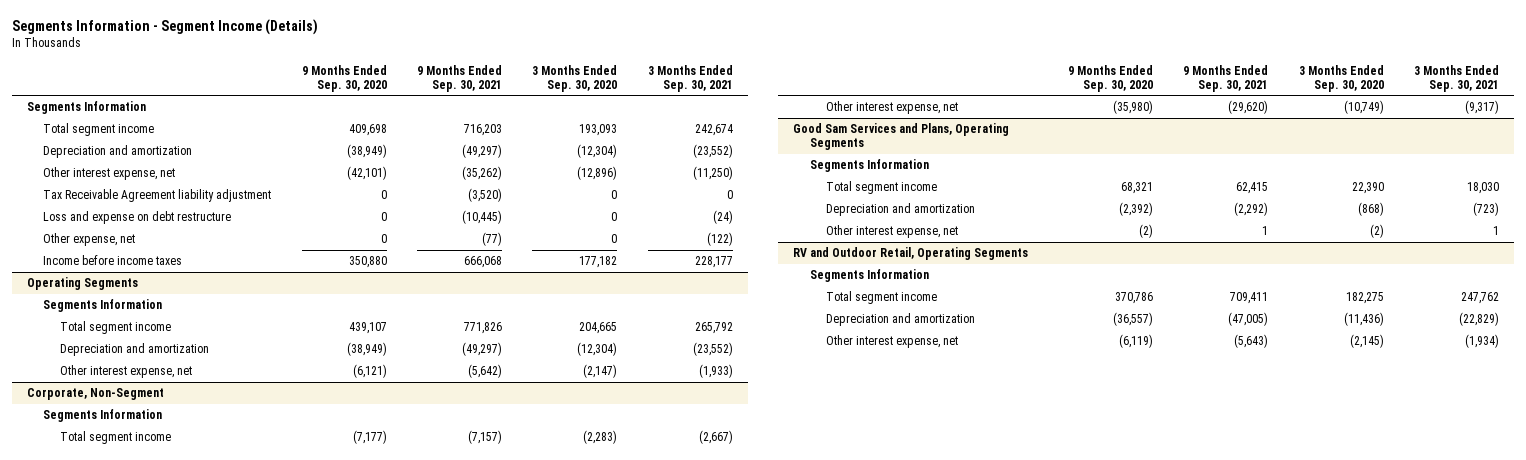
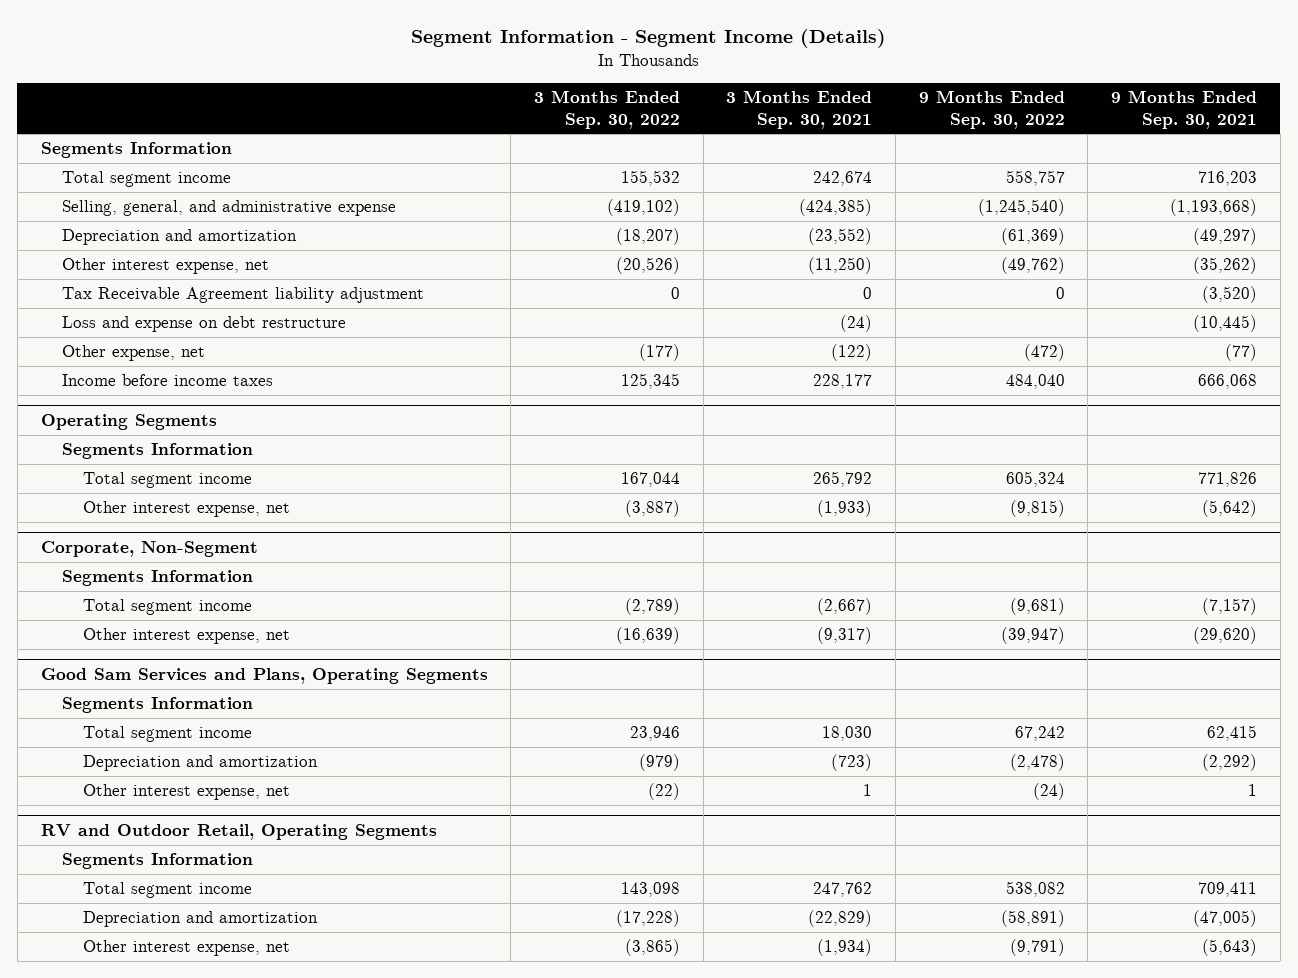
[12,18,319,35] Segments Information - Segment Income (Details) -> [410,29,886,49] Segment Information - Segment Income (Details)
[301,64,387,92] 9 Months Ended Sep. 30, 2020 -> none
[532,64,618,92] 3 Months Ended Sep. 30, 2020 -> none
none -> [534,90,681,129] 3 Months Ended Sep. 30, 2022
none -> [918,90,1065,129] 9 Months Ended Sep. 30, 2022
none -> [61,200,396,217] Selling, general, and administrative expense
[59,343,209,357] Depreciation and amortization -> none

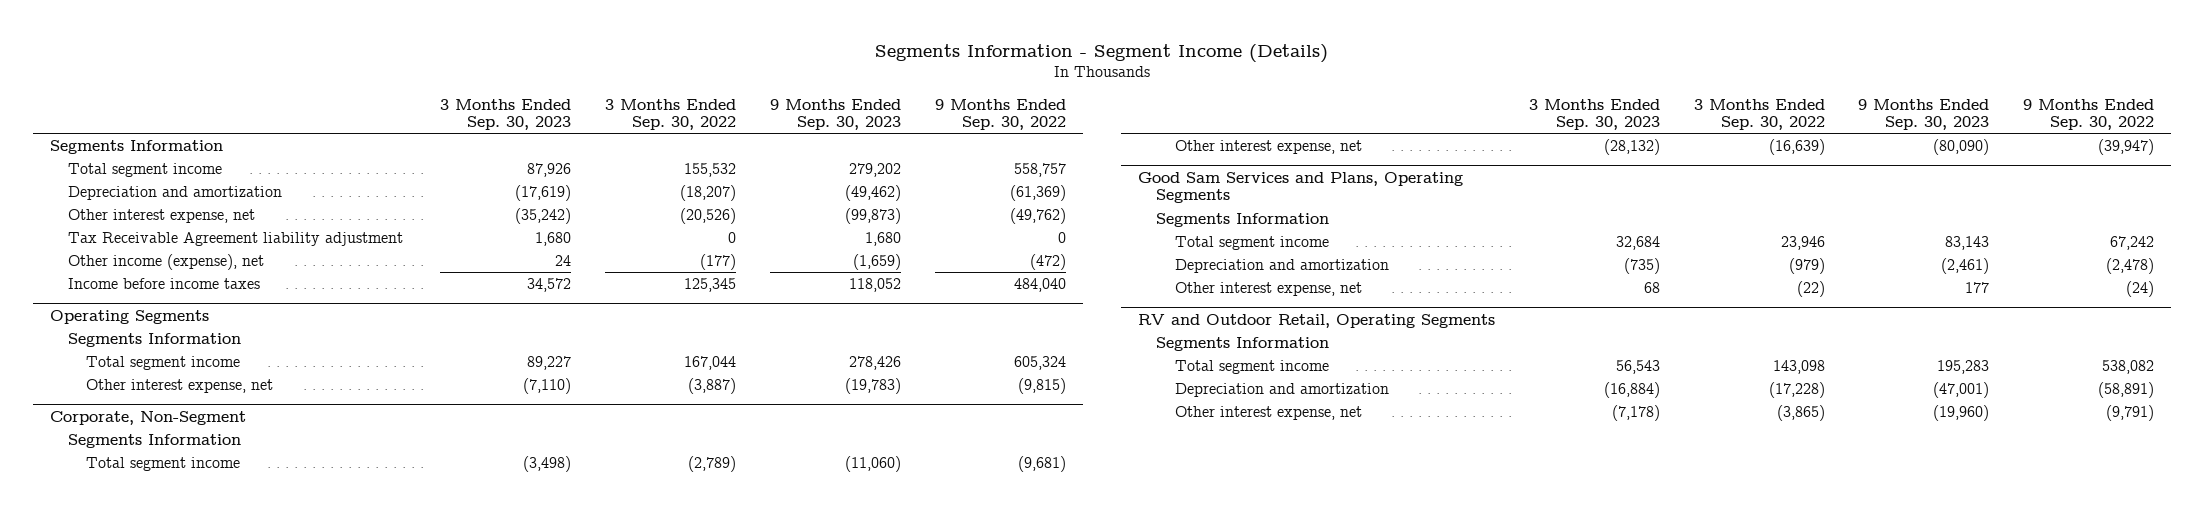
[410,29,886,49] Segment Information - Segment Income (Details) -> [874,43,1328,63] Segments Information - Segment Income (Details)
[726,90,873,129] 3 Months Ended Sep. 30, 2021 -> none
[1111,90,1258,129] 9 Months Ended Sep. 30, 2021 -> none
none -> [440,98,572,131] 3 Months Ended Sep. 30, 2023
none -> [770,98,902,131] 9 Months Ended Sep. 30, 2023
[61,200,396,217] Selling, general, and administrative expense -> none
[61,316,346,333] Loss and expense on debt restructure -> none
[61,345,205,362] Other expense, net -> [68,253,265,270] Other income (expense), net

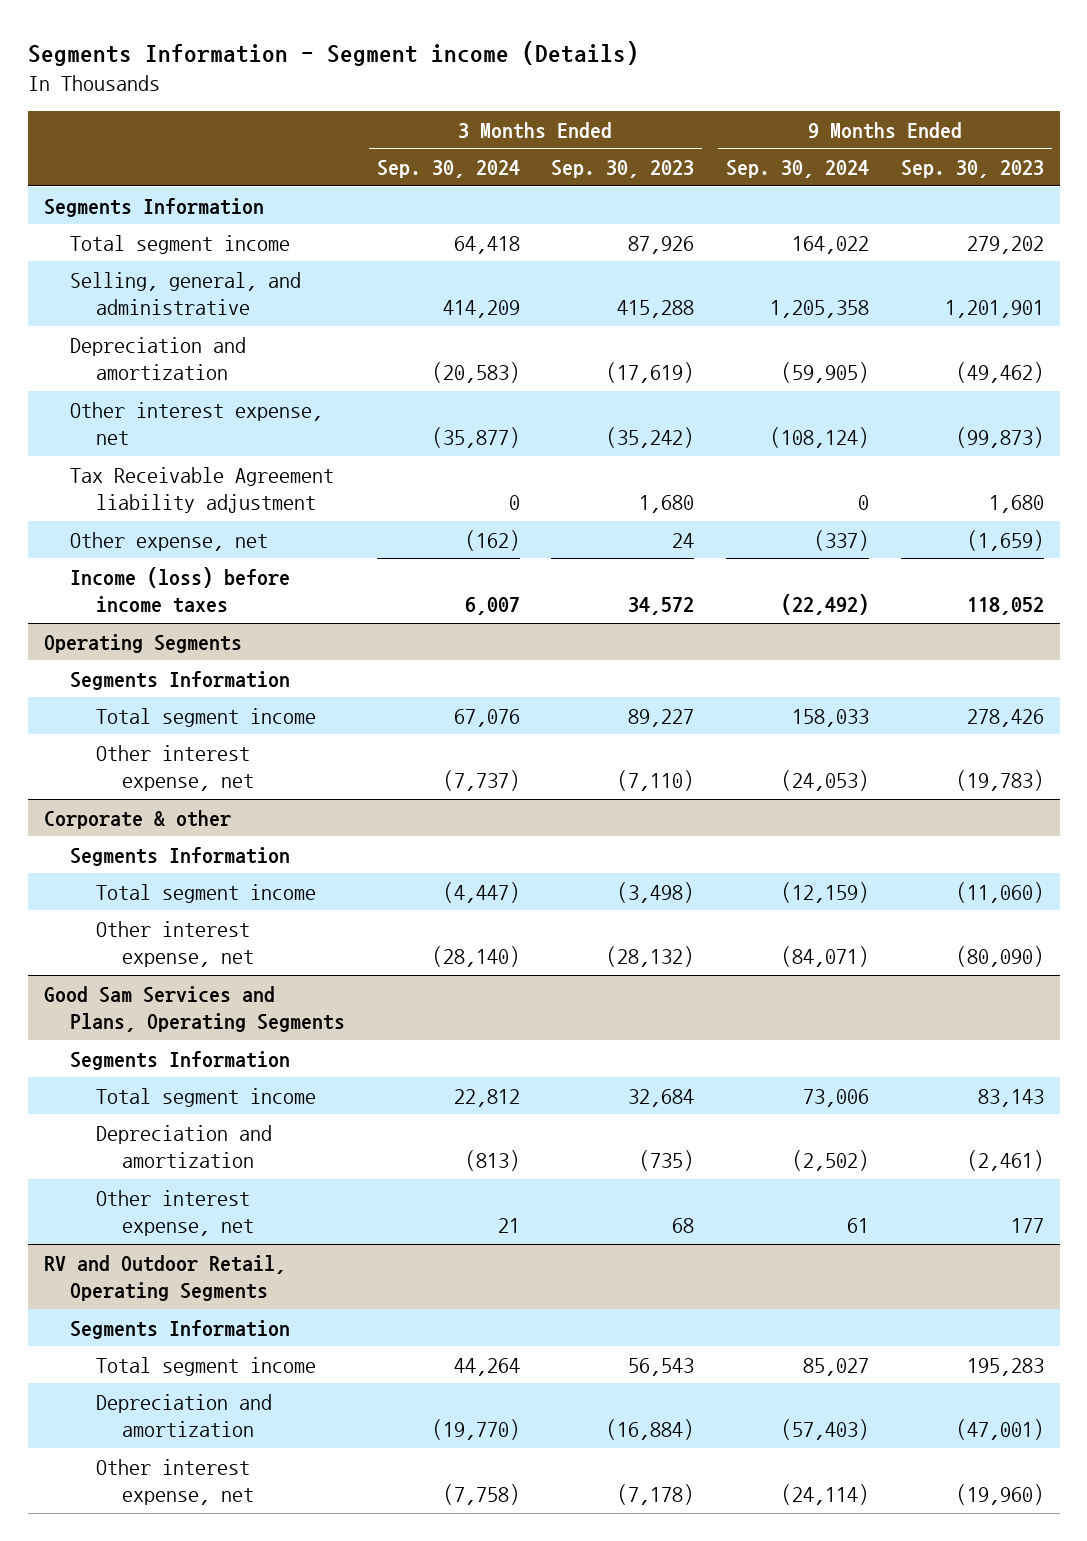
[874,43,1328,63] Segments Information - Segment Income (Details) -> [27,41,639,67] Segments Information - Segment income (Details)
[605,98,737,131] 3 Months Ended Sep. 30, 2022 -> none
[934,98,1066,131] 9 Months Ended Sep. 30, 2022 -> none
none -> [376,160,520,179] Sep. 30, 2024
none -> [726,160,870,179] Sep. 30, 2024
none -> [69,271,301,316] Selling, general, and administrative
[68,253,265,270] Other income (expense), net -> [69,531,268,551] Other expense, net
[68,277,261,289] Income before income taxes -> [69,566,290,614] Income (loss) before income taxes
[49,410,246,425] Corporate, Non-Segment -> none
none -> [43,809,231,829] Corporate & other

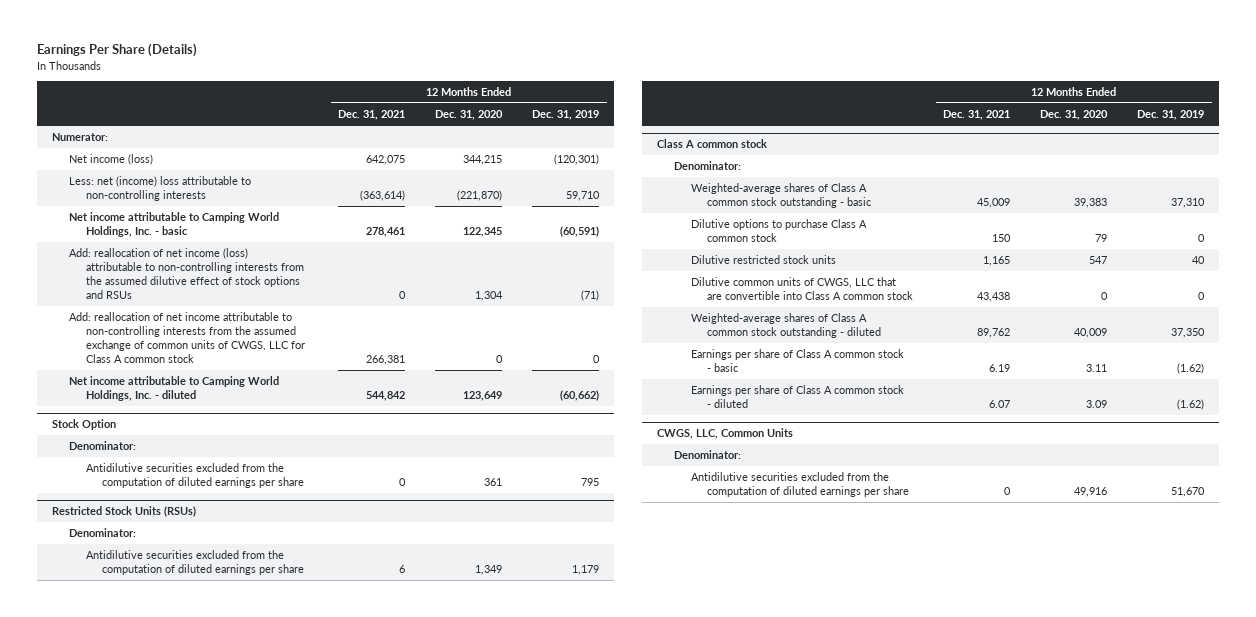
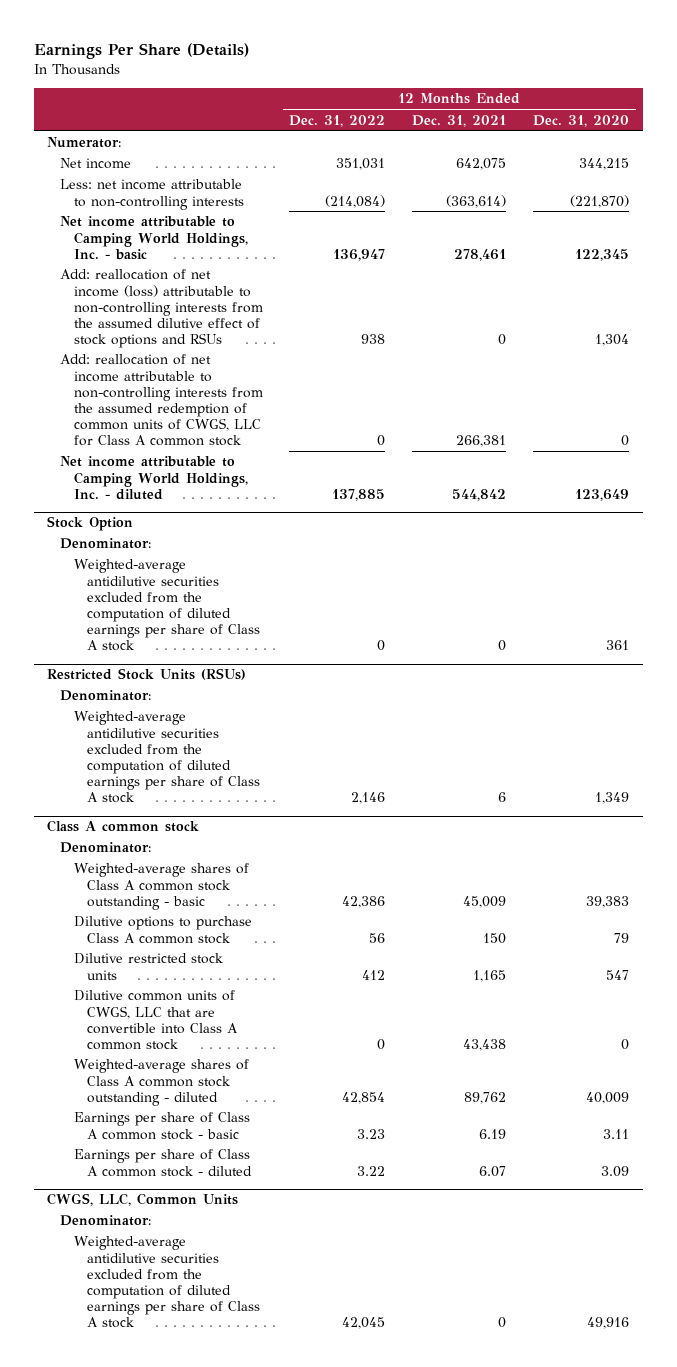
[532,110,600,121] Dec. 31, 2019 -> none
none -> [289,114,386,127] Dec. 31, 2022
[68,154,153,166] Net income (loss) -> [60,158,132,170] Net income
[68,176,251,202] Less: net (income) loss attributable to non-controlling interests -> [60,179,244,210] Less: net income attributable to non-controlling interests
[68,312,305,364] Add: reallocation of net income attributable to non-controlling interests from the assumed exchange of common units of CWGS, LLC for Class A common stock -> [60,354,263,446] Add: reallocation of net income attributable to non-controlling interests from the assumed redemption of common units of CWGS, LLC for Class A common stock
[85,463,305,489] Antidilutive securities excluded from the computation of diluted earnings per share -> [73,559,260,651] Weighted-average antidilutive securities excluded from the computation of diluted earnings per share of Class A stock
[85,550,305,576] Antidilutive securities excluded from the computation of diluted earnings per share -> [73,711,260,803] Weighted-average antidilutive securities excluded from the computation of diluted earnings per share of Class A stock
[690,472,910,498] Antidilutive securities excluded from the computation of diluted earnings per share -> [73,1236,260,1328] Weighted-average antidilutive securities excluded from the computation of diluted earnings per share of Class A stock

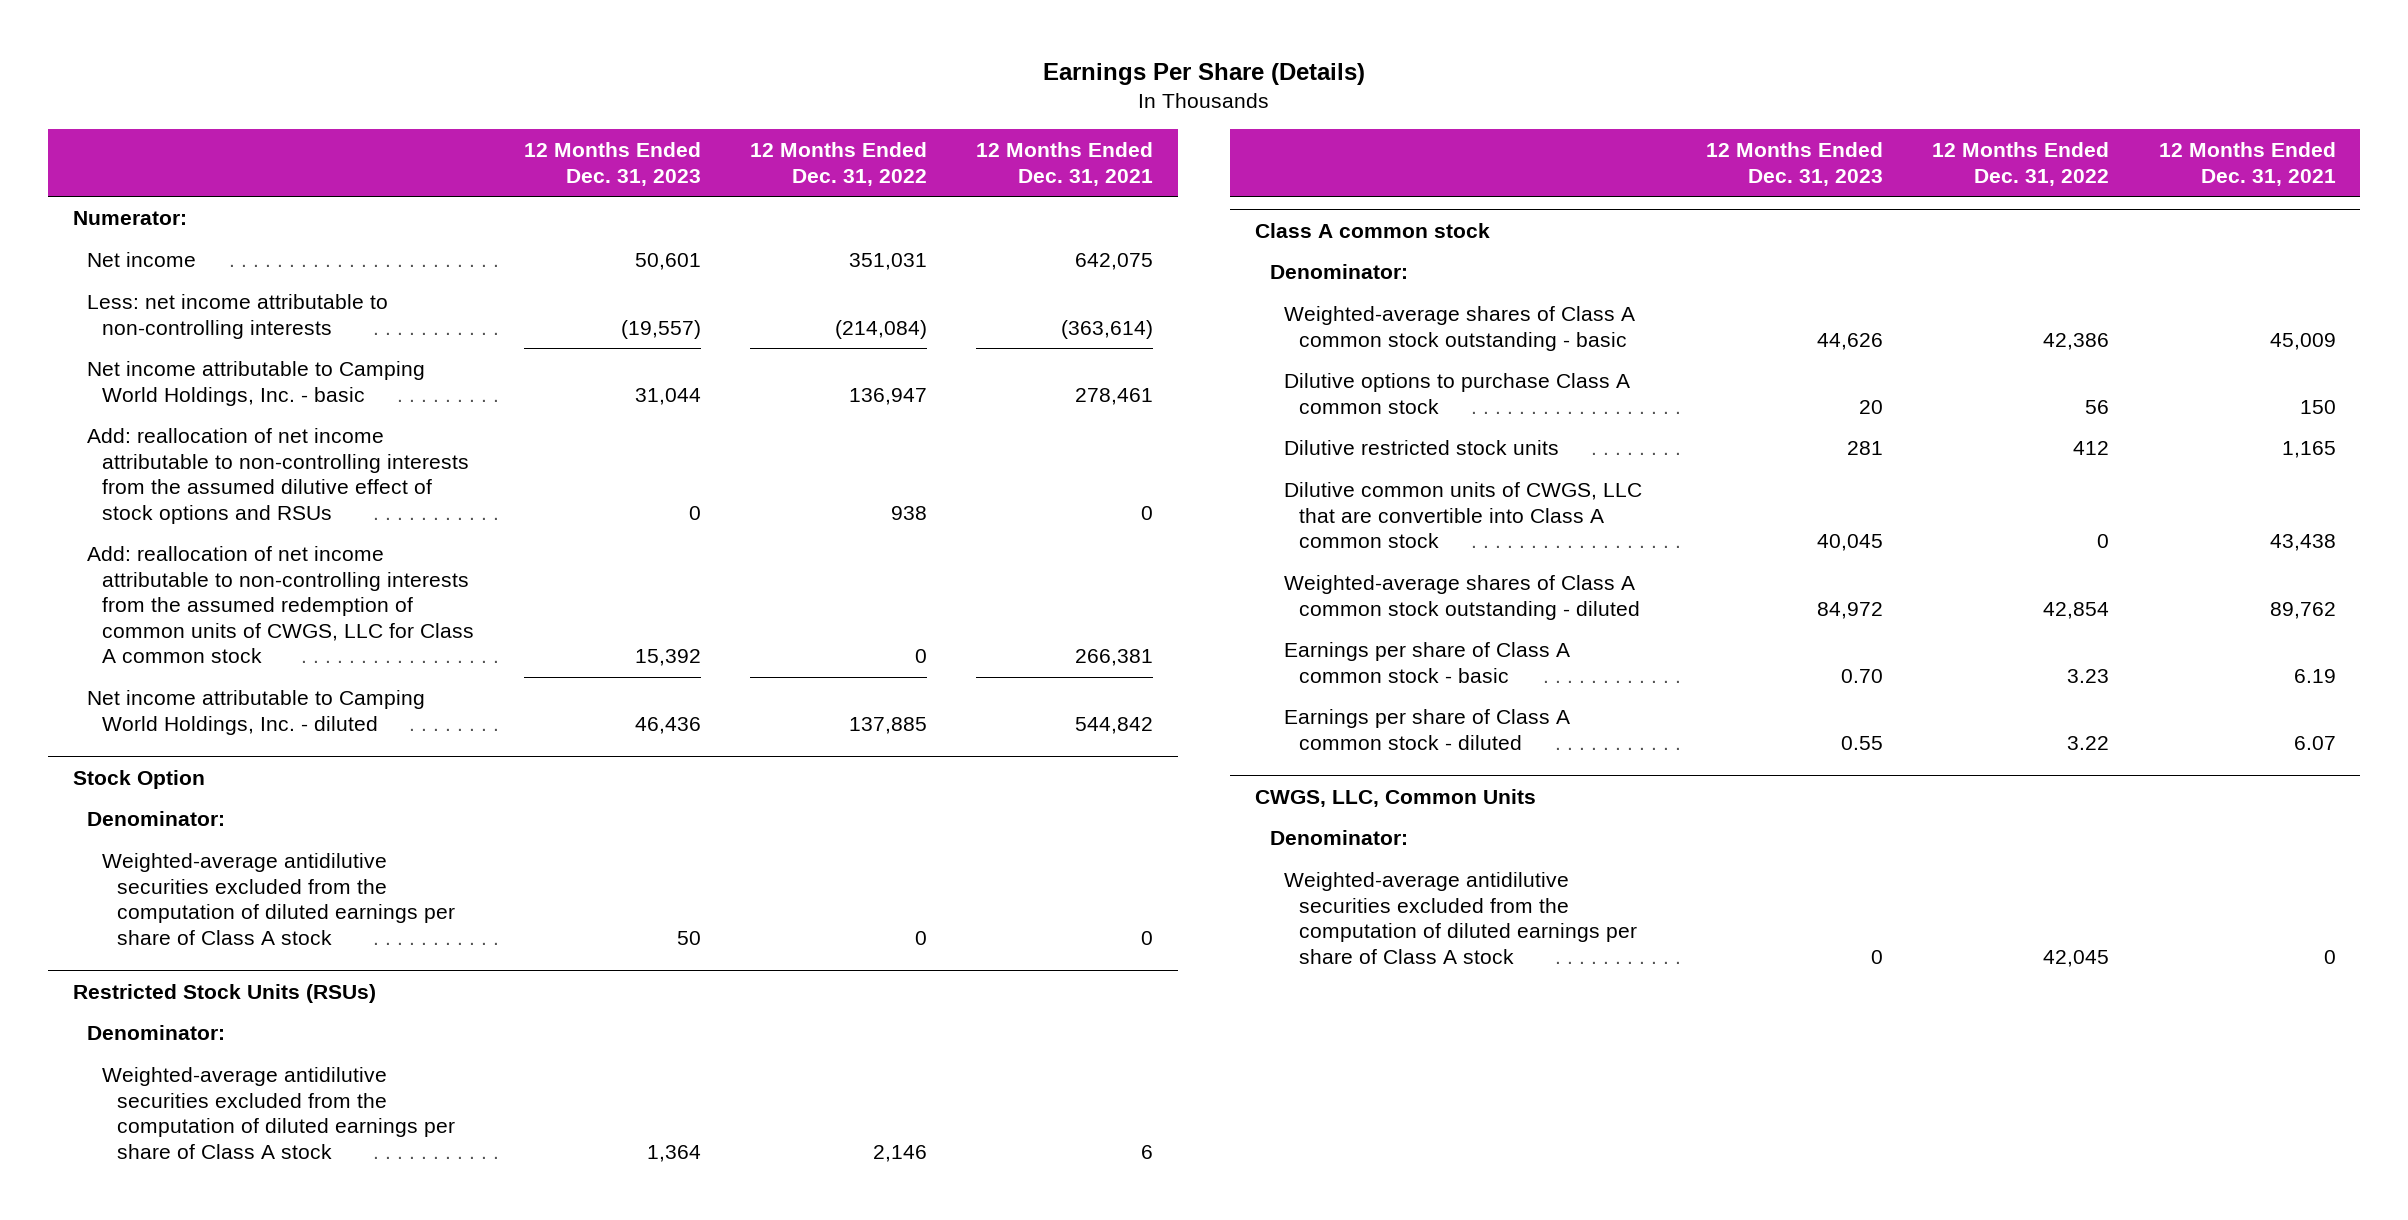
[533,114,630,127] Dec. 31, 2020 -> none
none -> [523,142,701,186] 12 Months Ended Dec. 31, 2023
[60,269,263,348] Add: reallocation of net income (loss) attributable to non-controlling interests from the assumed dilutive effect of stock options and RSUs -> [87,427,470,524] Add: reallocation of net income attributable to non-controlling interests from the assumed dilutive effect of stock options and RSUs

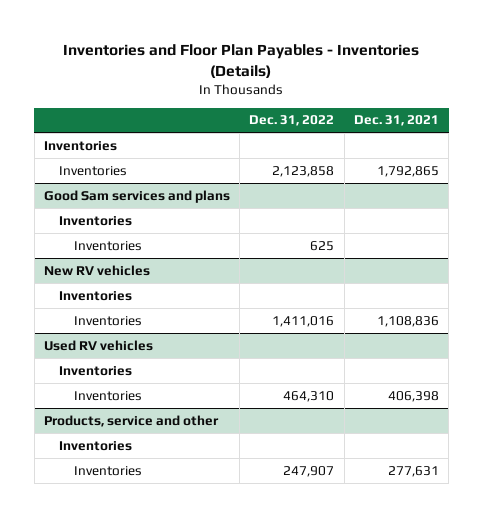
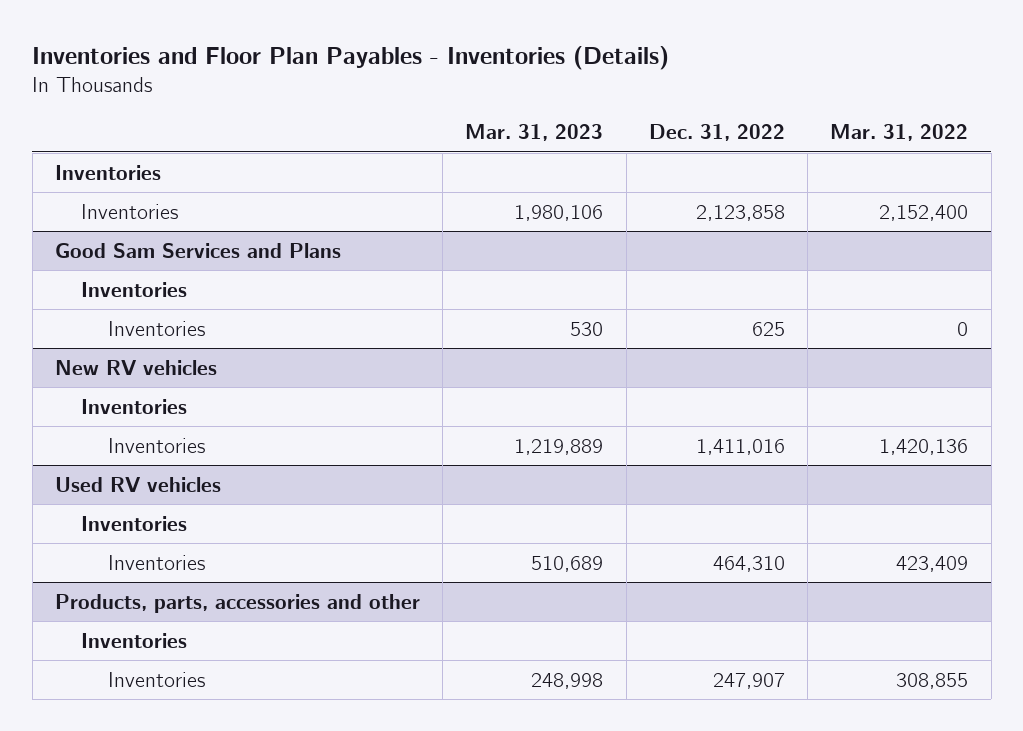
[353,115,439,127] Dec. 31, 2021 -> none
none -> [465,124,604,142] Mar. 31, 2023
none -> [830,124,969,142] Mar. 31, 2022
[43,189,230,203] Good Sam services and plans -> [54,242,341,258] Good Sam Services and Plans
[43,414,219,427] Products, service and other -> [54,593,420,613] Products, parts, accessories and other

